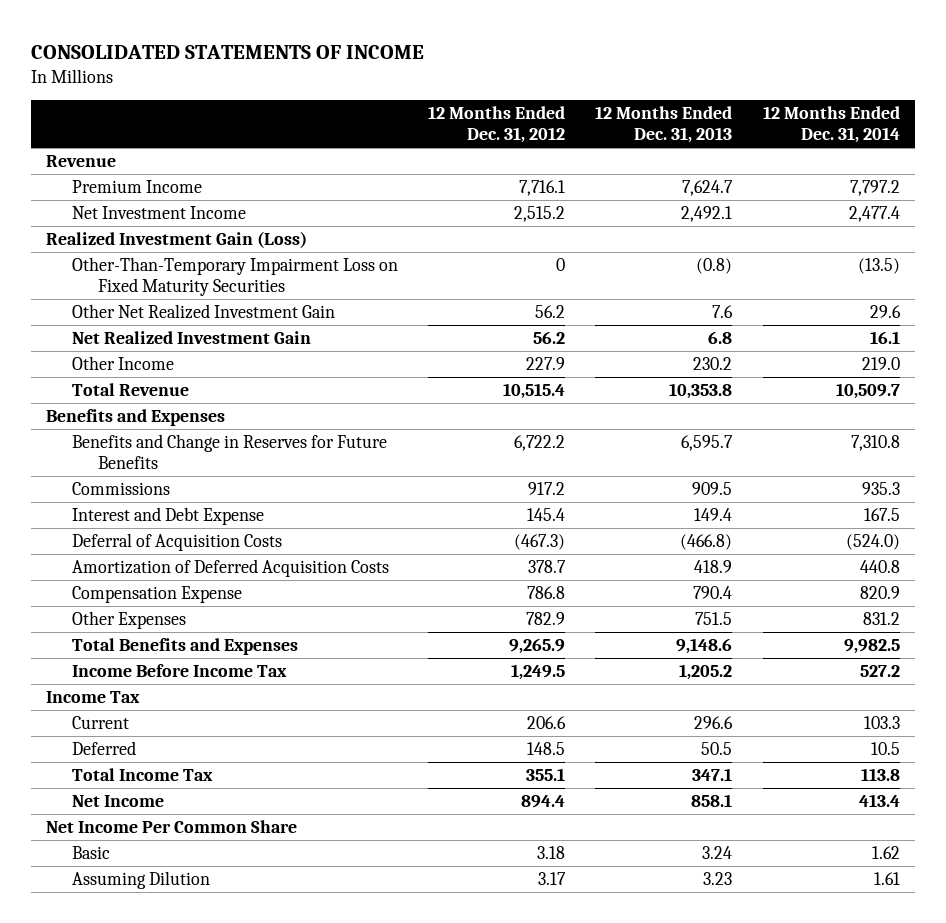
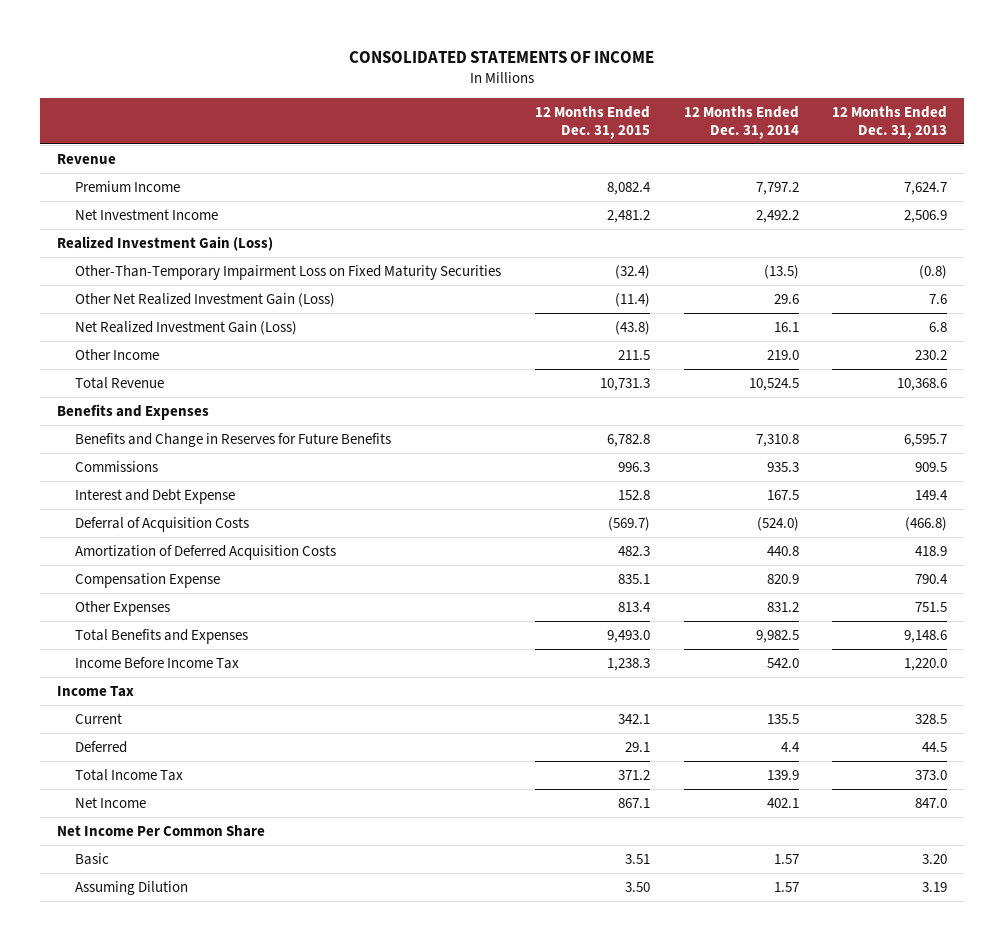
[428,106,566,144] 12 Months Ended Dec. 31, 2012 -> none
none -> [534,105,650,139] 12 Months Ended Dec. 31, 2015
[681,205,733,222] 2,492.1 -> [904,209,948,223] 2,506.9
[848,205,900,222] 2,477.4 -> [755,209,799,223] 2,492.2
[72,303,336,319] Other Net Realized Investment Gain -> [75,292,336,307] Other Net Realized Investment Gain (Loss)
[72,330,312,344] Net Realized Investment Gain -> [75,320,298,335] Net Realized Investment Gain (Loss)
[669,382,733,399] 10,353.8 -> [897,377,948,391] 10,368.6
[835,382,900,399] 10,509.7 -> [748,377,799,391] 10,524.5
[679,663,733,680] 1,205.2 -> [904,657,948,671] 1,220.0
[859,664,900,677] 527.2 -> [766,657,799,668] 542.0
[694,715,734,729] 296.6 -> [915,713,948,724] 328.5
[863,715,900,729] 103.3 -> [766,713,799,724] 135.5
[701,741,733,755] 50.5 -> [922,741,948,752] 44.5
[870,741,900,755] 10.5 -> [780,741,800,752] 4.4
[692,767,733,781] 347.1 -> [915,769,948,780] 373.0
[860,767,900,781] 113.8 -> [766,769,799,780] 139.9
[691,793,733,807] 858.1 -> [915,797,948,808] 847.0
[858,793,900,807] 413.4 -> [766,797,799,808] 402.1
[702,845,733,859] 3.24 -> [922,853,948,864] 3.20
[871,845,900,859] 1.62 -> [773,853,799,864] 1.57
[703,871,733,885] 3.23 -> [922,881,948,892] 3.19
[873,871,900,885] 1.61 -> [773,881,799,892] 1.57

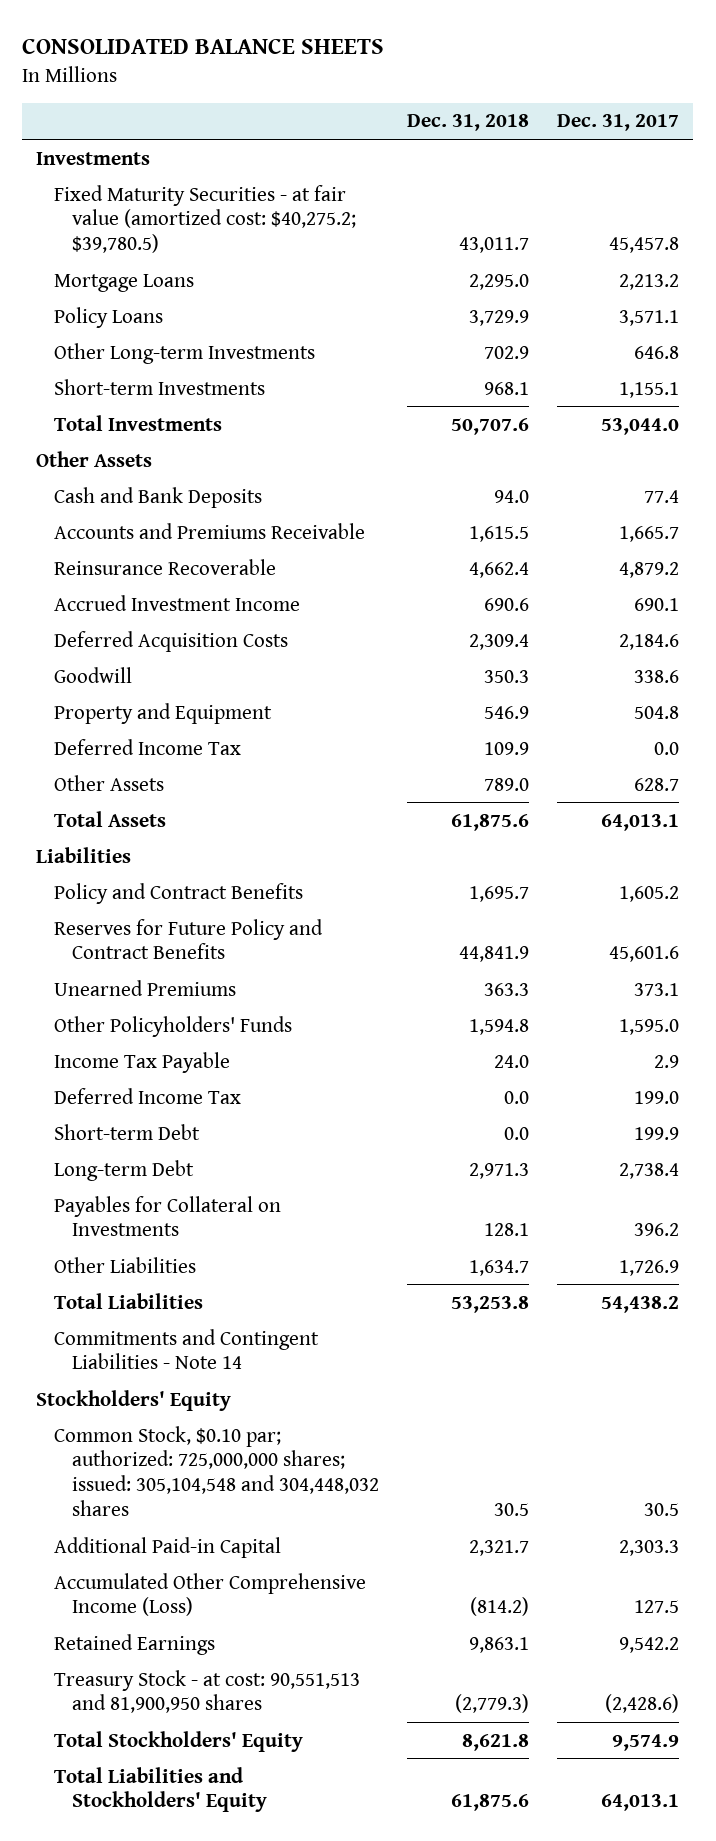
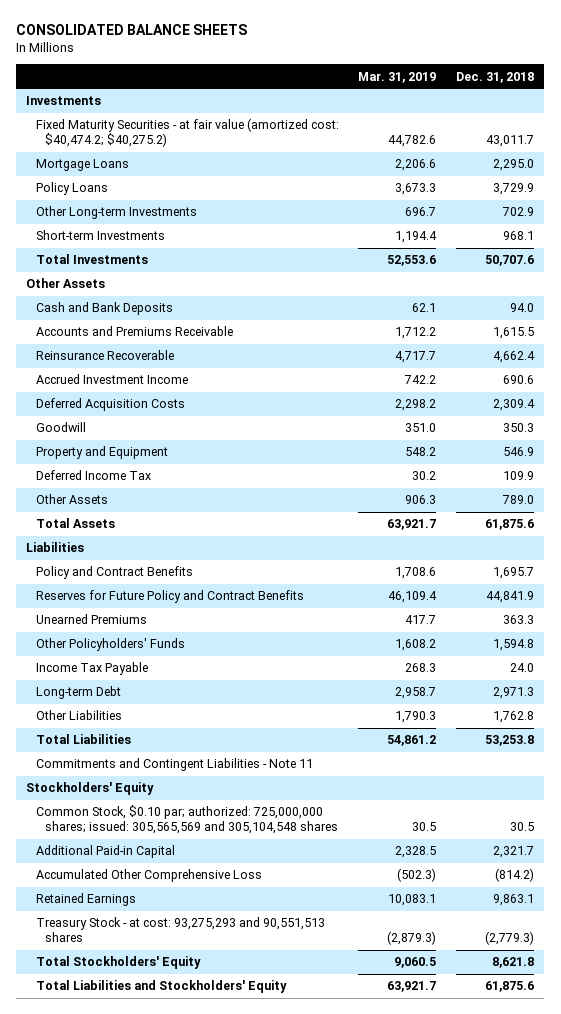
[557,114,680,132] Dec. 31, 2017 -> none
none -> [358,71,437,83] Mar. 31, 2019
[54,184,357,254] Fixed Maturity Securities - at fair value (amortized cost: $40,275.2; $39,780.5) -> [35,118,339,148] Fixed Maturity Securities - at fair value (amortized cost: $40,474.2; $40,275.2)
[54,1087,242,1104] Deferred Income Tax -> none
[54,1123,201,1140] Short-term Debt -> none
[54,1195,282,1237] Payables for Collateral on Investments -> none
[469,1259,530,1276] 1,634.7 -> [493,711,535,724] 1,762.8
[54,1328,320,1370] Commitments and Contingent Liabilities - Note 14 -> [35,758,313,772] Commitments and Contingent Liabilities - Note 11
[54,1425,380,1516] Common Stock, $0.10 par; authorized: 725,000,000 shares; issued: 305,104,548 and 304,448,032 shares -> [35,805,338,835] Common Stock, $0.10 par; authorized: 725,000,000 shares; issued: 305,565,569 and 305,104,548 shares
[54,1572,367,1617] Accumulated Other Comprehensive Income (Loss) -> [35,869,262,883] Accumulated Other Comprehensive Loss
[54,1669,361,1714] Treasury Stock - at cost: 90,551,513 and 81,900,950 shares -> [35,917,325,943] Treasury Stock - at cost: 93,275,293 and 90,551,513 shares

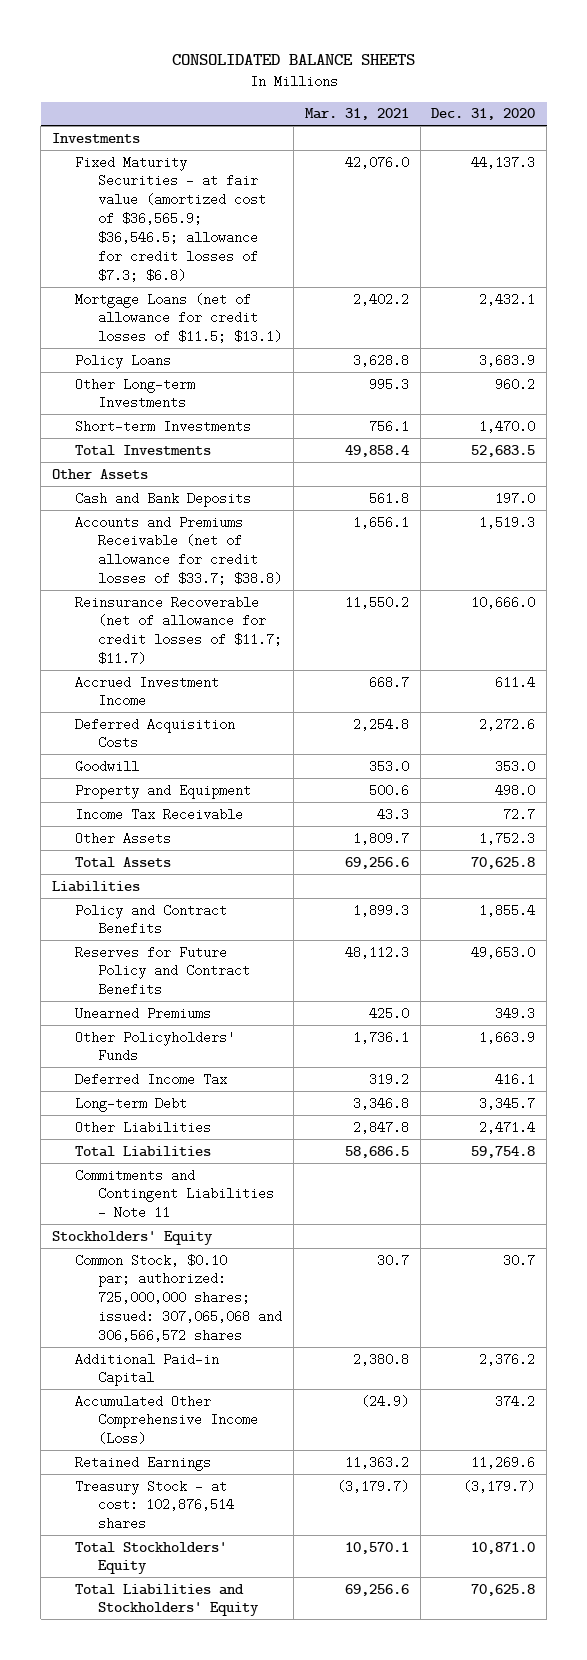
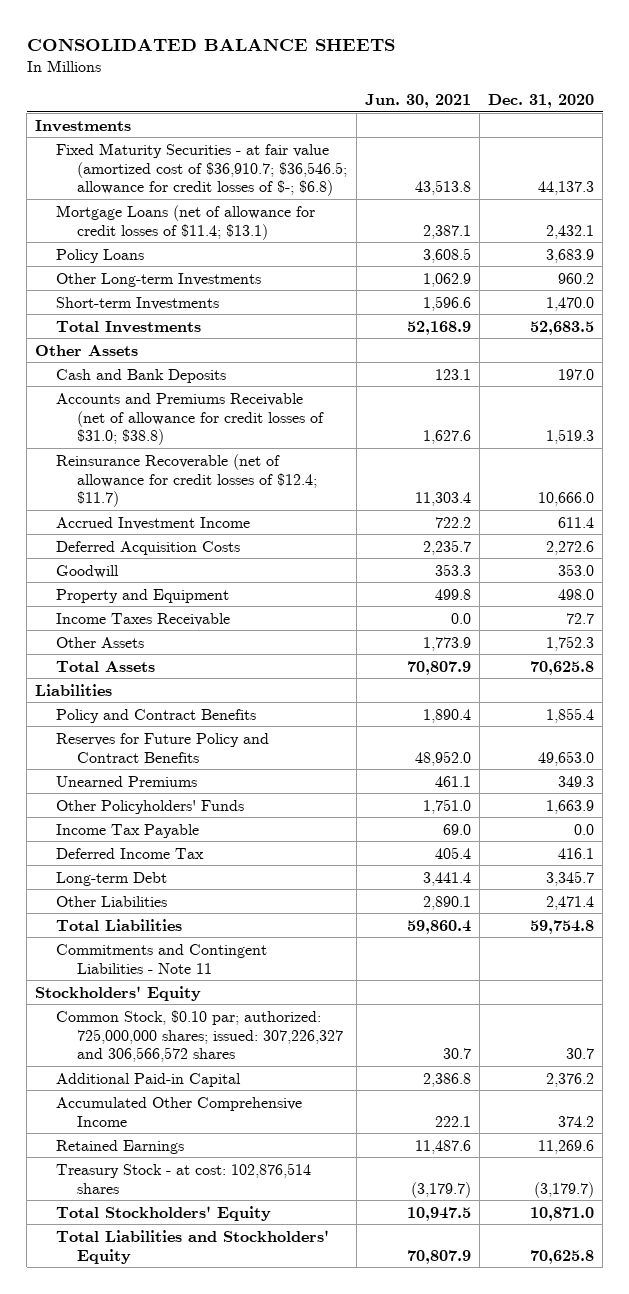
[304,108,409,121] Mar. 31, 2021 -> none
none -> [364,93,471,108] Jun. 30, 2021
[75,155,267,282] Fixed Maturity Securities - at fair value (amortized cost of $36,565.9; $36,546.5; allowance for credit losses of $7.3; $6.8) -> [56,142,348,197] Fixed Maturity Securities - at fair value (amortized cost of $36,910.7; $36,546.5; allowance for credit losses of $-; $6.8)
[75,292,283,344] Mortgage Loans (net of allowance for credit losses of $11.5; $13.1) -> [56,204,316,240] Mortgage Loans (net of allowance for credit losses of $11.4; $13.1)
[75,515,283,586] Accounts and Premiums Receivable (net of allowance for credit losses of $33.7; $38.8) -> [56,392,325,446] Accounts and Premiums Receivable (net of allowance for credit losses of $31.0; $38.8)
[75,595,283,666] Reinsurance Recoverable (net of allowance for credit losses of $11.7; $11.7) -> [56,453,318,508] Reinsurance Recoverable (net of allowance for credit losses of $12.4; $11.7)
[75,807,244,821] Income Tax Receivable -> [56,612,231,626] Income Taxes Receivable
none -> [56,823,200,838] Income Tax Payable
[75,1253,283,1343] Common Stock, $0.10 par; authorized: 725,000,000 shares; issued: 307,065,068 and 306,566,572 shares -> [56,1009,344,1063] Common Stock, $0.10 par; authorized: 725,000,000 shares; issued: 307,226,327 and 306,566,572 shares
[75,1394,259,1446] Accumulated Other Comprehensive Income (Loss) -> [56,1096,303,1127] Accumulated Other Comprehensive Income

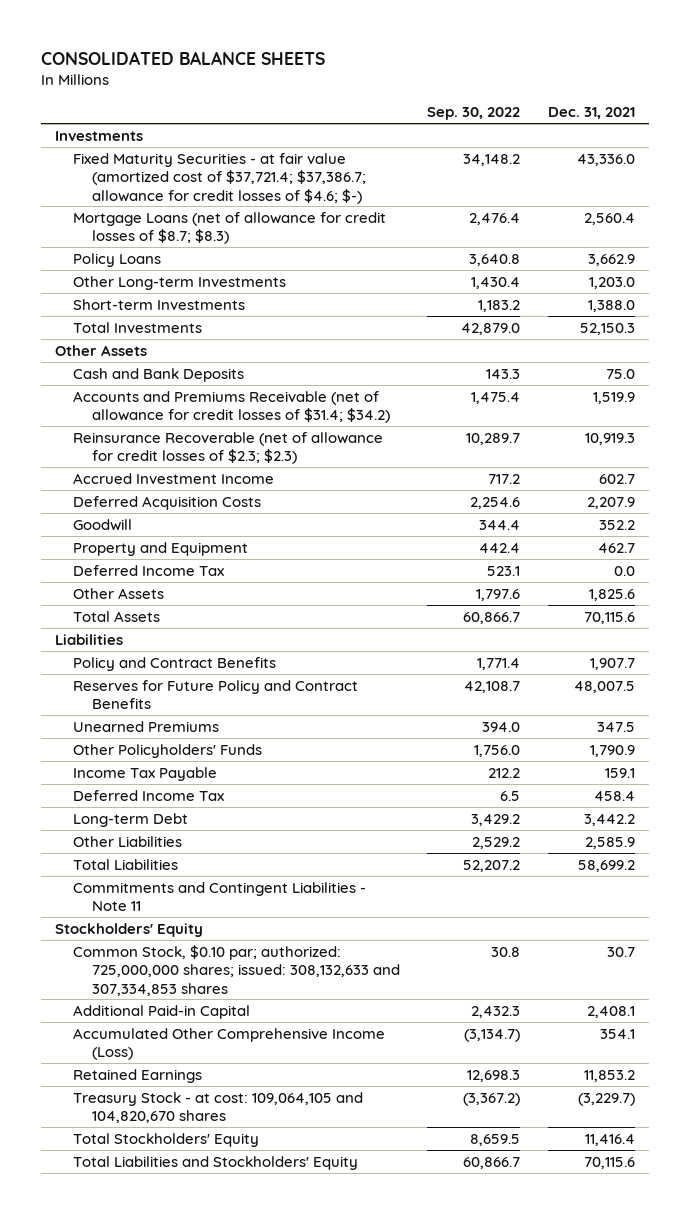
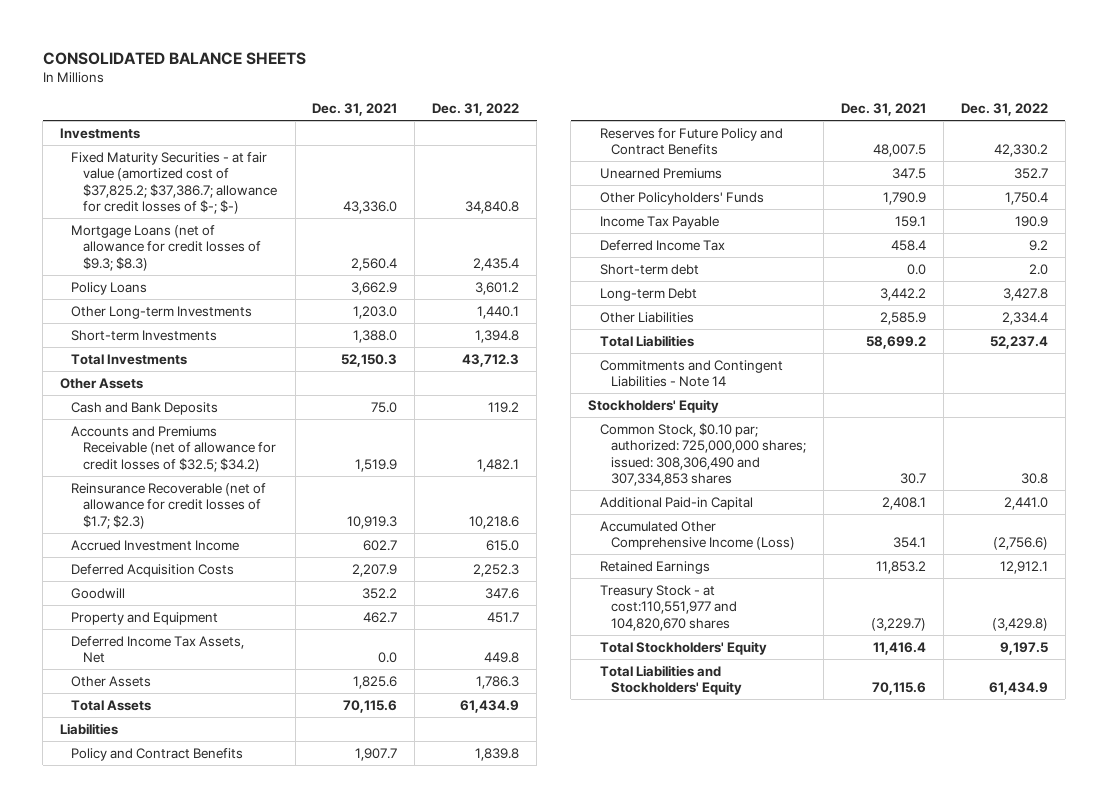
[427,107,521,121] Sep. 30, 2022 -> none
none -> [432,103,520,117] Dec. 31, 2022
[73,152,366,204] Fixed Maturity Securities - at fair value (amortized cost of $37,721.4; $37,386.7; allowance for credit losses of $4.6; $-) -> [71,151,277,214] Fixed Maturity Securities - at fair value (amortized cost of $37,825.2; $37,386.7; allowance for credit losses of $-; $-)
[73,211,387,245] Mortgage Loans (net of allowance for credit losses of $8.7; $8.3) -> [71,224,261,271] Mortgage Loans (net of allowance for credit losses of $9.3; $8.3)
[73,390,390,424] Accounts and Premiums Receivable (net of allowance for credit losses of $31.4; $34.2) -> [71,425,276,472] Accounts and Premiums Receivable (net of allowance for credit losses of $32.5; $34.2)
[73,431,384,465] Reinsurance Recoverable (net of allowance for credit losses of $2.3; $2.3) -> [71,482,267,529] Reinsurance Recoverable (net of allowance for credit losses of $1.7; $2.3)
[73,564,225,576] Deferred Income Tax -> [71,635,245,664] Deferred Income Tax Assets, Net
none -> [599,263,699,275] Short-term debt
[73,881,367,912] Commitments and Contingent Liabilities - Note 11 -> [599,359,783,388] Commitments and Contingent Liabilities - Note 14
[73,944,400,996] Common Stock, $0.10 par; authorized: 725,000,000 shares; issued: 308,132,633 and 307,334,853 shares -> [599,422,806,486] Common Stock, $0.10 par; authorized: 725,000,000 shares; issued: 308,306,490 and 307,334,853 shares
[73,1091,364,1124] Treasury Stock - at cost: 109,064,105 and 104,820,670 shares -> [599,584,737,631] Treasury Stock - at cost:110,551,977 and 104,820,670 shares

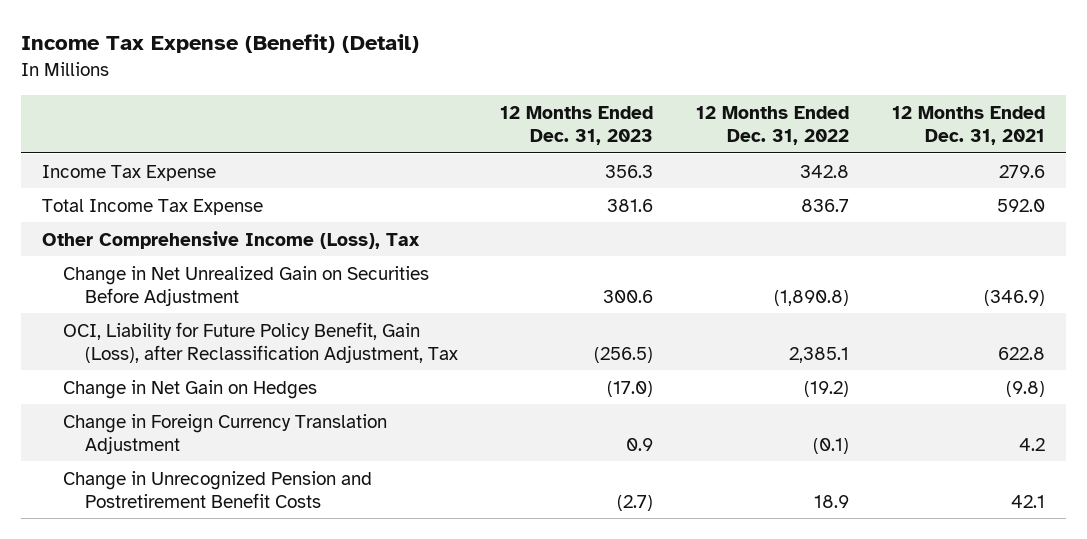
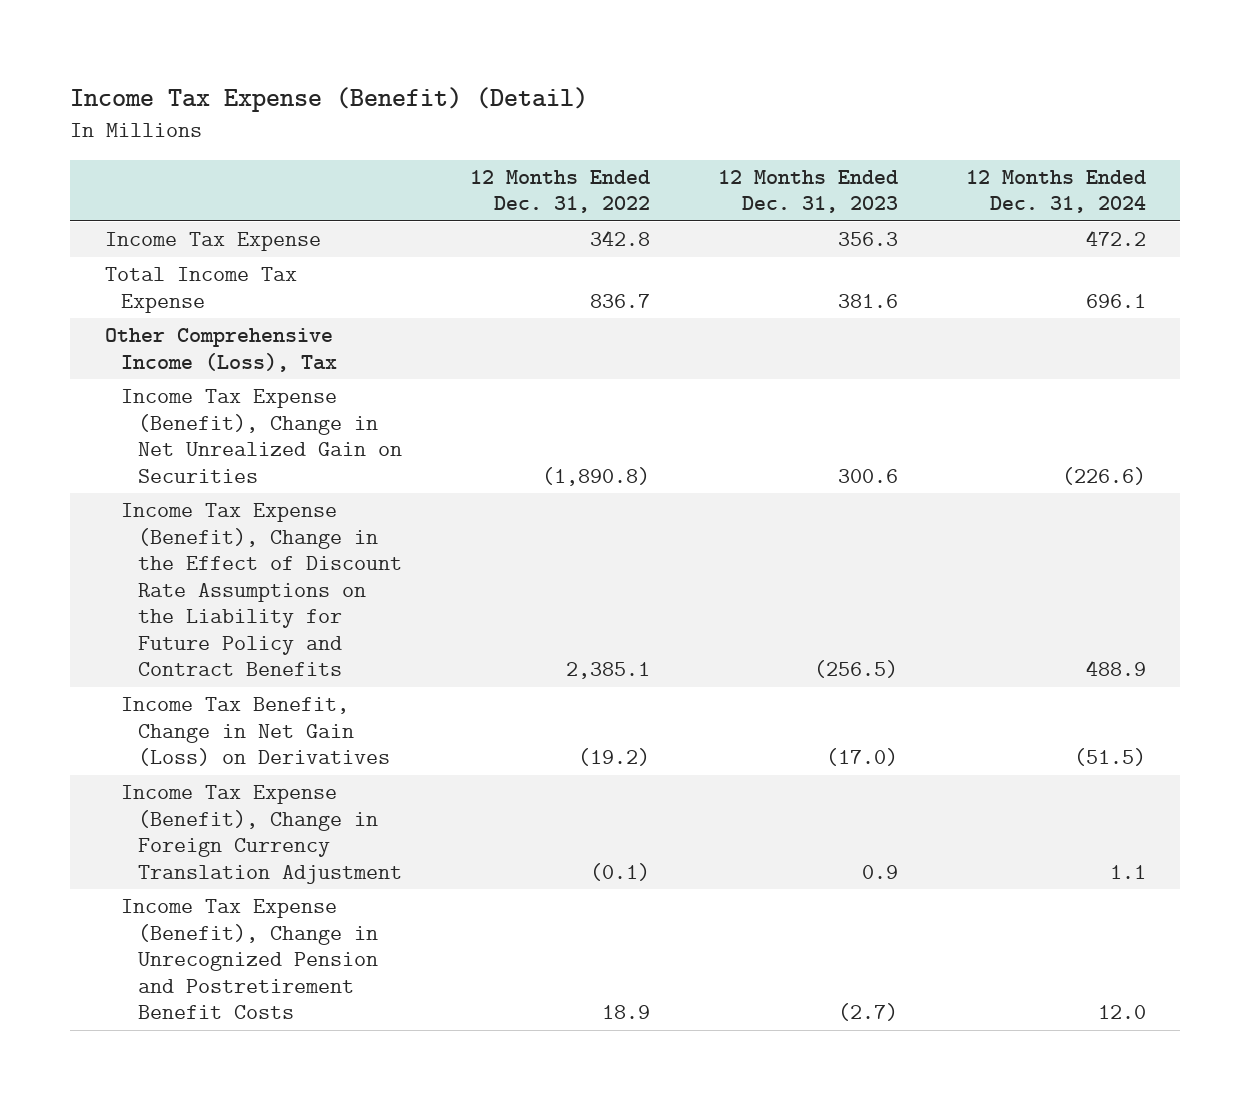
[891,105,1045,145] 12 Months Ended Dec. 31, 2021 -> none
none -> [966,169,1147,214] 12 Months Ended Dec. 31, 2024
[63,265,430,306] Change in Net Unrealized Gain on Securities Before Adjustment -> [121,389,402,483] Income Tax Expense (Benefit), Change in Net Unrealized Gain on Securities
[63,321,458,363] OCI, Liability for Future Policy Benefit, Gain (Loss), after Reclassification Adjustment, Tax -> [121,503,402,677] Income Tax Expense (Benefit), Change in the Effect of Discount Rate Assumptions on the Liability for Future Policy and Contract Benefits
[63,379,318,399] Change in Net Gain on Hedges -> [121,697,390,767] Income Tax Benefit, Change in Net Gain (Loss) on Derivatives
[63,413,388,454] Change in Foreign Currency Translation Adjustment -> [121,785,402,884] Income Tax Expense (Benefit), Change in Foreign Currency Translation Adjustment
[63,470,373,508] Change in Unrecognized Pension and Postretirement Benefit Costs -> [121,899,378,1020] Income Tax Expense (Benefit), Change in Unrecognized Pension and Postretirement Benefit Costs

